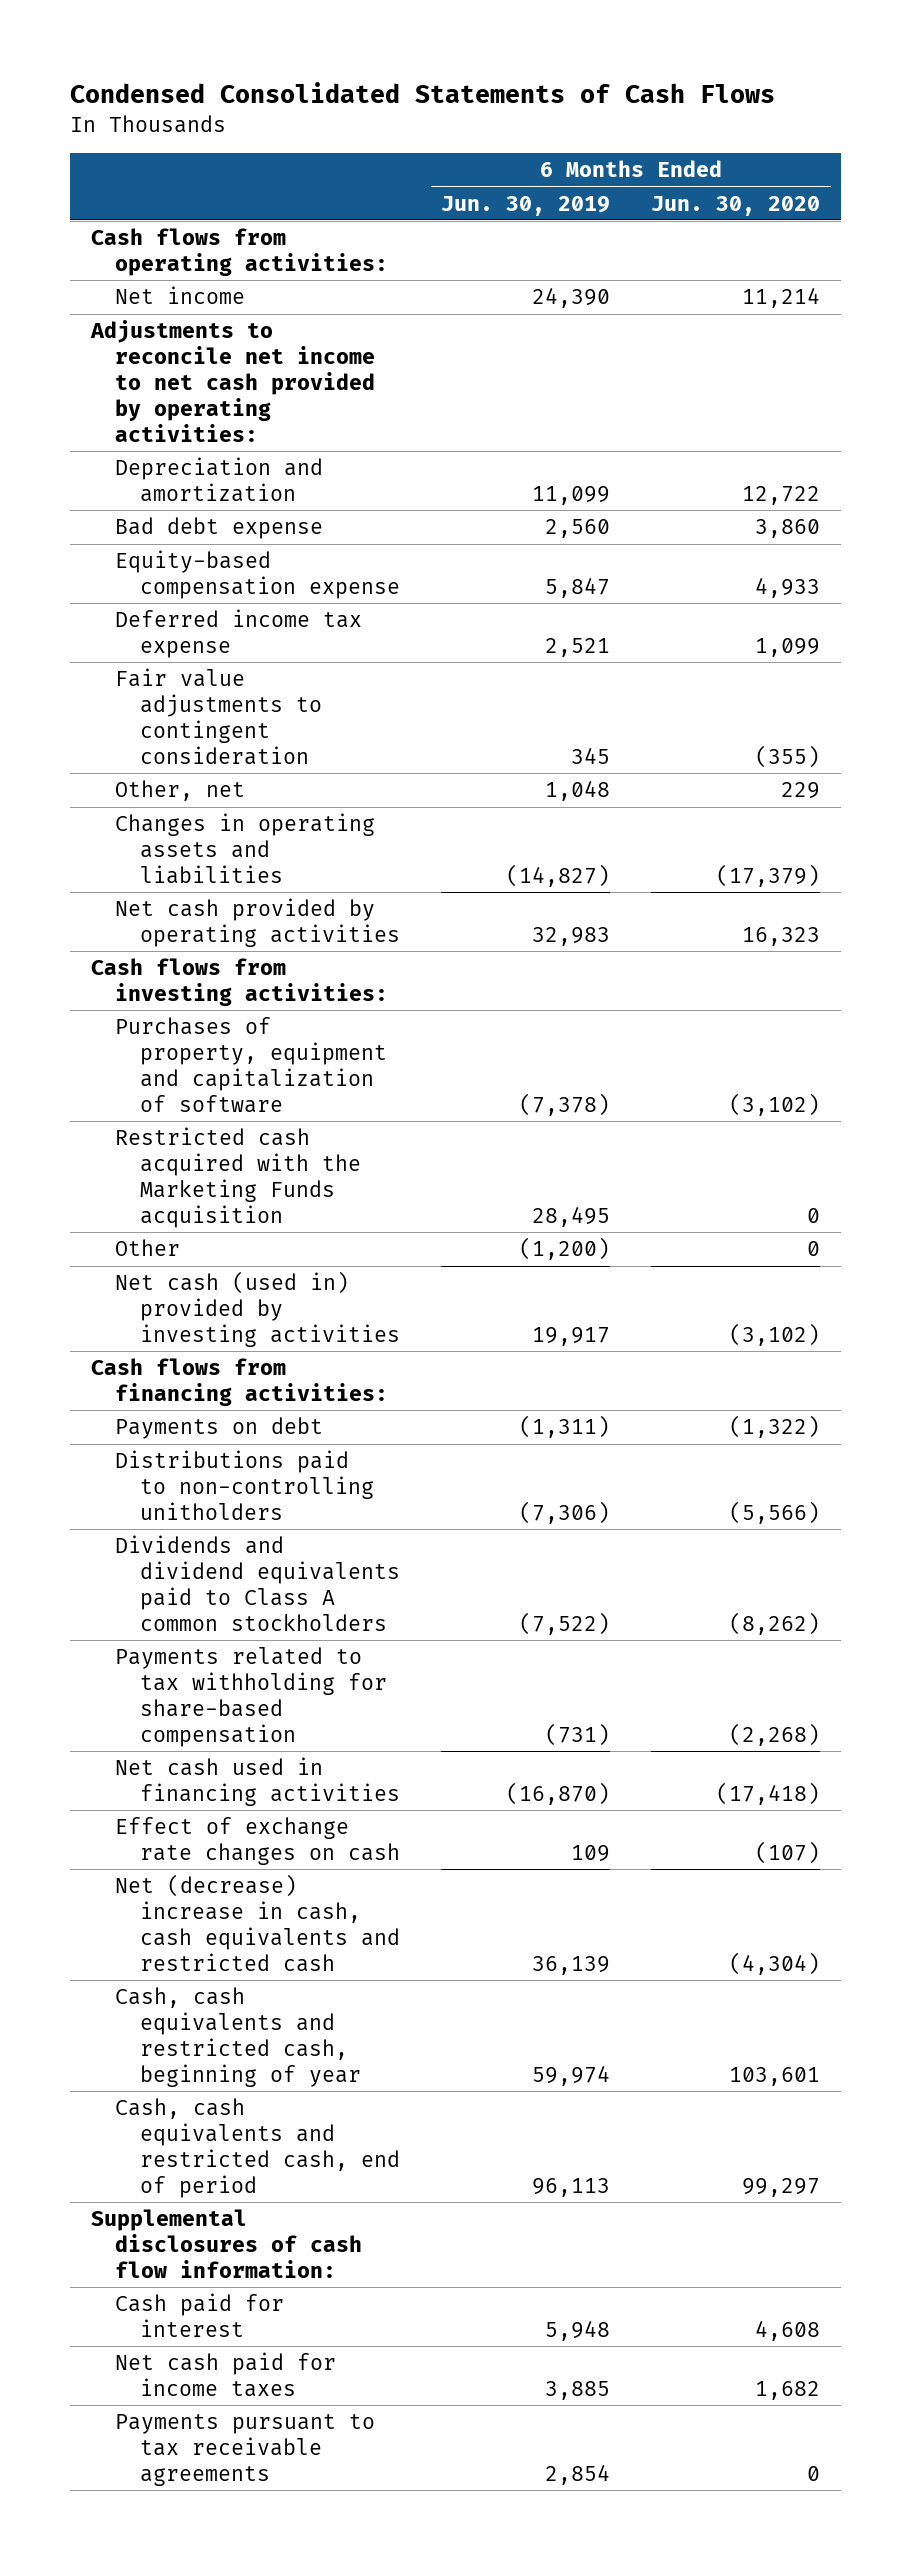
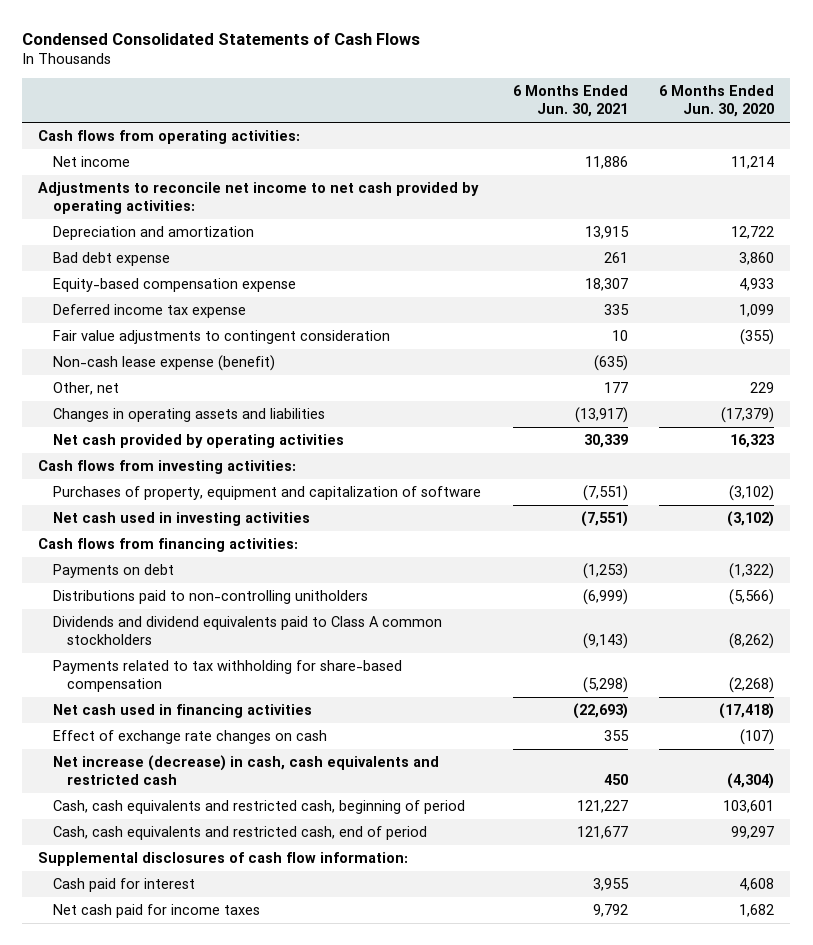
[440,195,610,216] Jun. 30, 2019 -> none
none -> [512,85,628,118] 6 Months Ended Jun. 30, 2021
none -> [52,355,275,372] Non-cash lease expense (benefit)
[115,1127,361,1229] Restricted cash acquired with the Marketing Funds acquisition -> none
[115,1239,181,1257] Other -> none
[115,1271,400,1348] Net cash (used in) provided by investing activities -> [52,512,310,527] Net cash used in investing activities
[115,1874,400,1973] Net (decrease) increase in cash, cash equivalents and restricted cash -> [52,755,439,786] Net increase (decrease) in cash, cash equivalents and restricted cash
[115,1987,361,2088] Cash, cash equivalents and restricted cash, beginning of year -> [52,800,465,815] Cash, cash equivalents and restricted cash, beginning of period
[115,2414,376,2487] Payments pursuant to tax receivable agreements -> none

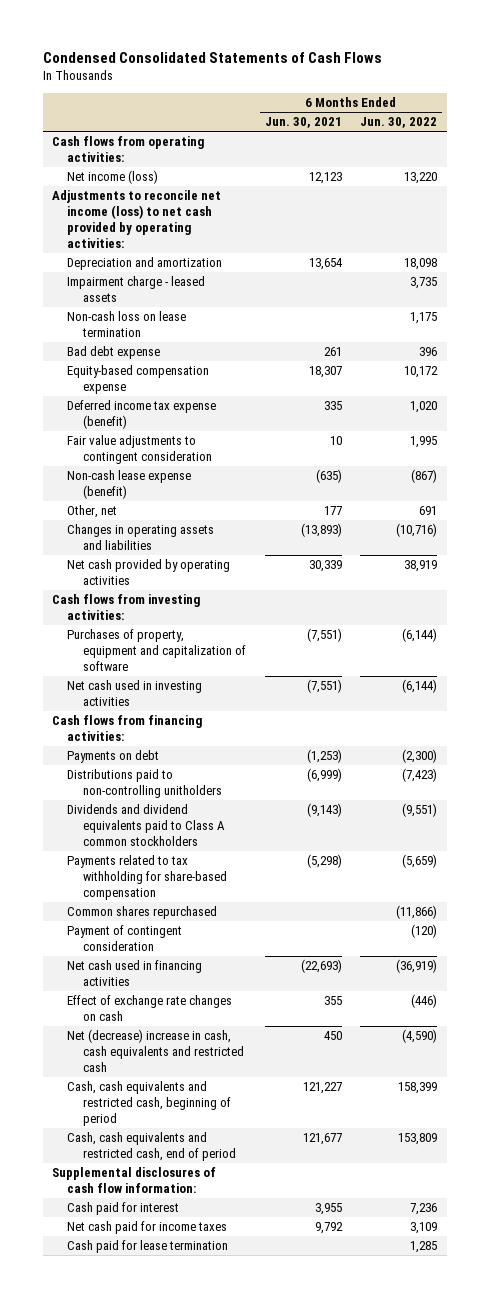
[659,85,775,118] 6 Months Ended Jun. 30, 2020 -> none
none -> [360,117,438,129] Jun. 30, 2022
[52,156,130,168] Net income -> [67,170,159,185] Net income (loss)
[584,156,628,170] 11,886 -> [308,172,342,185] 12,123
[38,182,480,215] Adjustments to reconcile net income to net cash provided by operating activities: -> [52,190,222,248] Adjustments to reconcile net income (loss) to net cash provided by operating activities:
[584,226,629,240] 13,915 -> [308,258,343,271] 13,654
none -> [67,276,206,302] Impairment charge - leased assets
none -> [67,311,187,337] Non-cash loss on lease termination
[52,304,246,319] Deferred income tax expense -> [67,400,217,429] Deferred income tax expense (benefit)
[574,407,628,424] (13,917) -> [300,523,342,538] (13,893)
none -> [67,906,218,920] Common shares repurchased
none -> [67,925,183,951] Payment of contingent consideration
[52,755,439,786] Net increase (decrease) in cash, cash equivalents and restricted cash -> [67,1029,244,1072] Net (decrease) increase in cash, cash equivalents and restricted cash
none -> [67,1240,229,1254] Cash paid for lease termination

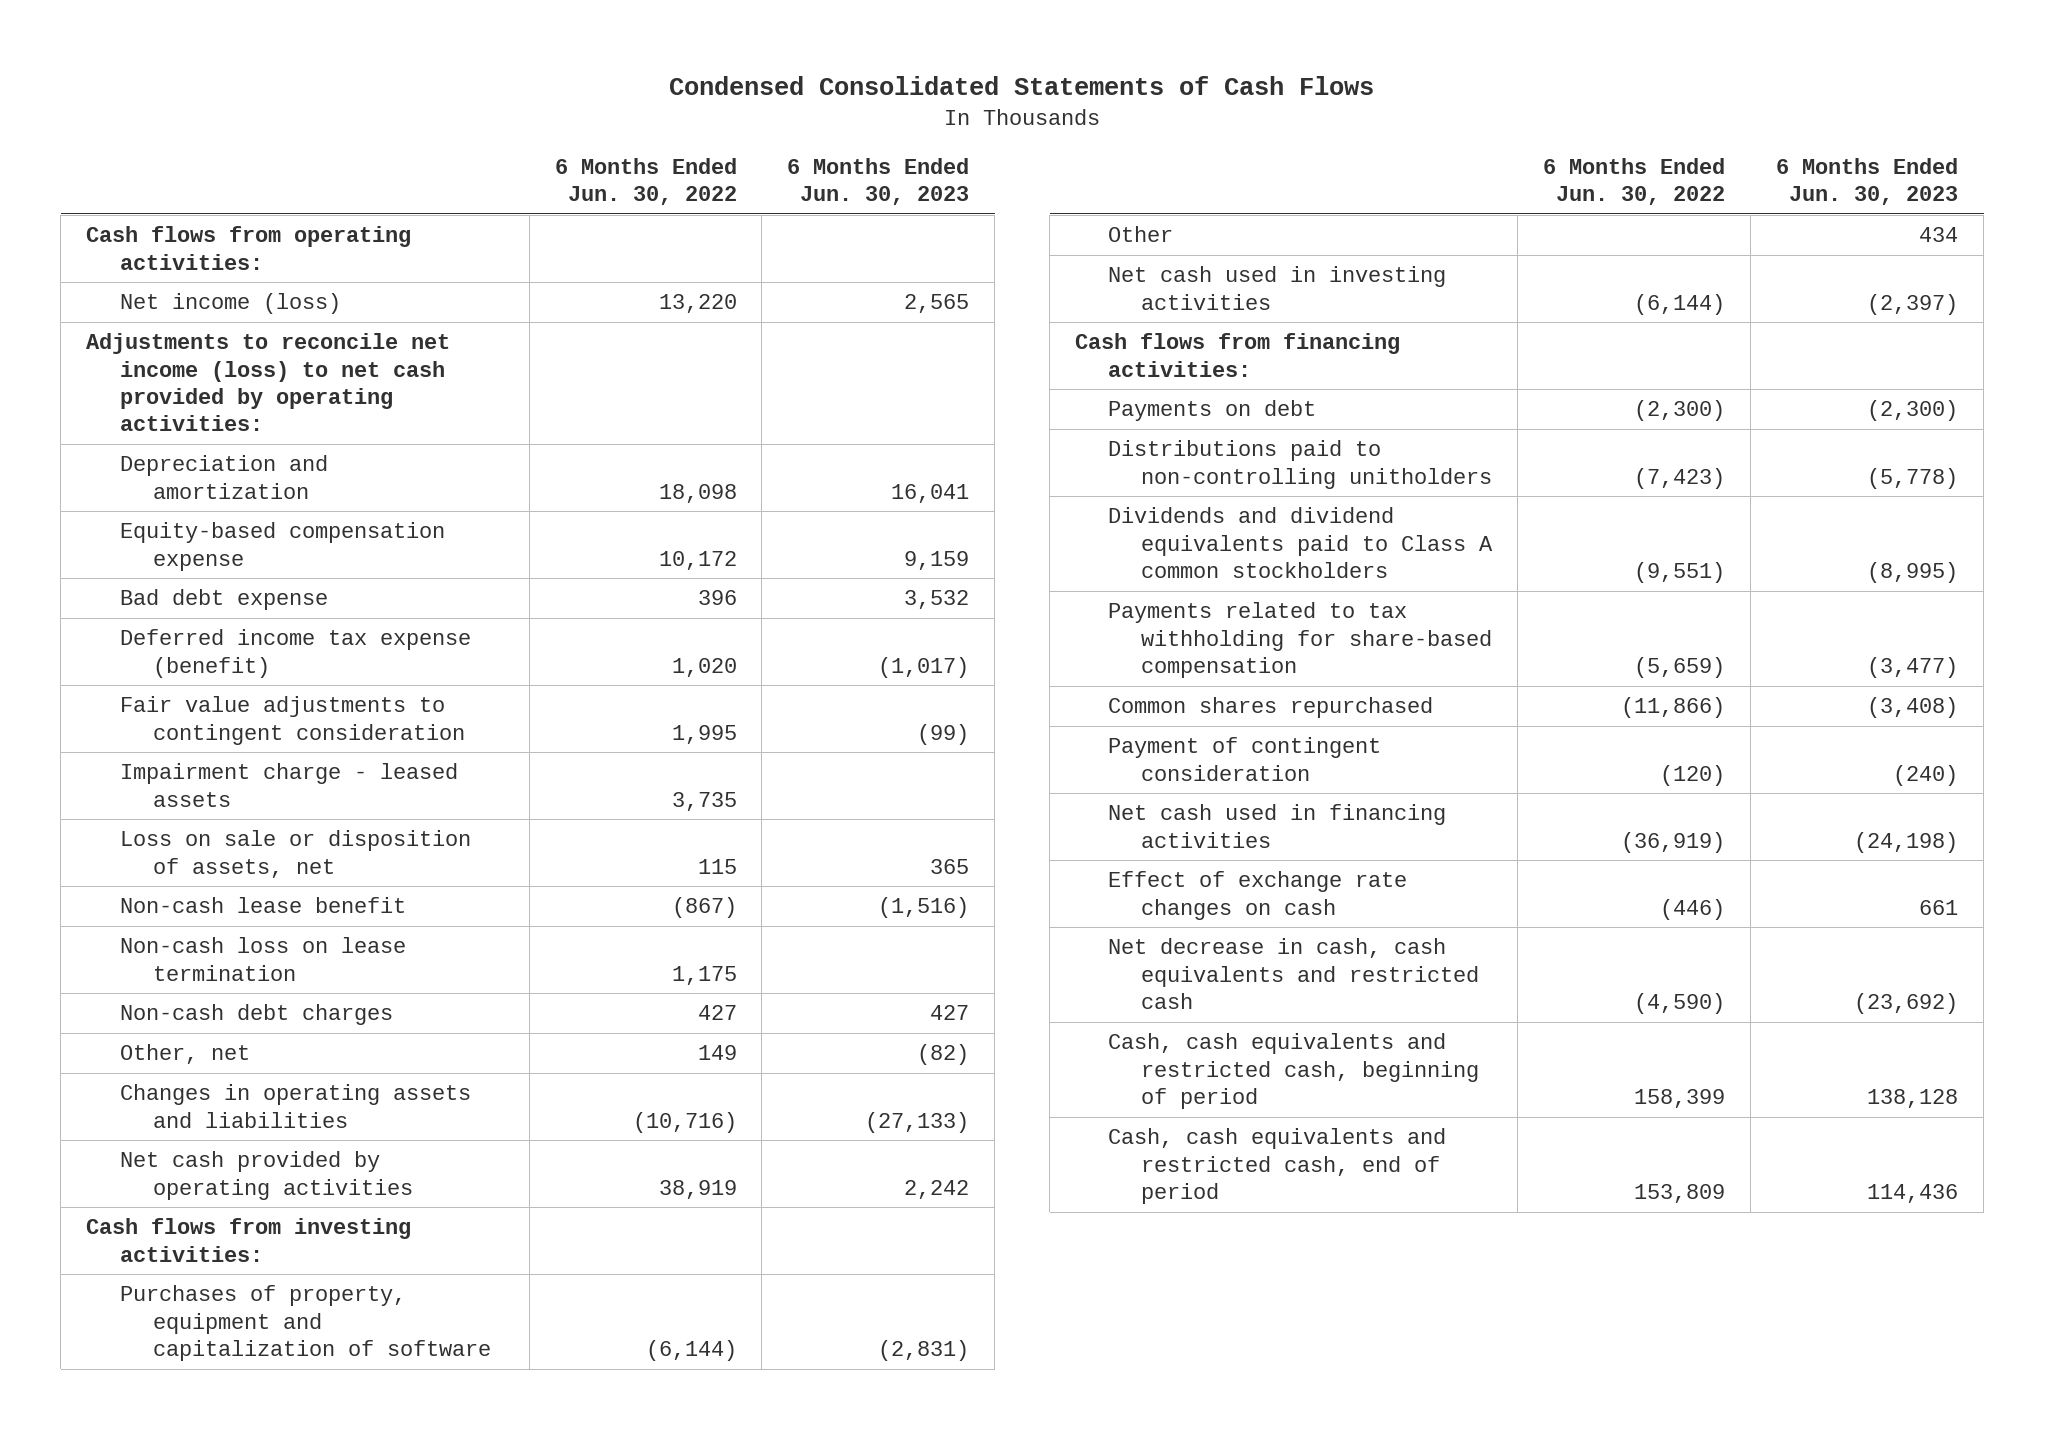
[264,117,342,129] Jun. 30, 2021 -> none
none -> [787,157,970,206] 6 Months Ended Jun. 30, 2023
[67,346,161,360] Bad debt expense -> [119,589,328,611] Bad debt expense
[67,276,206,302] Impairment charge - leased assets -> [119,763,458,807] Impairment charge - leased assets
none -> [119,830,471,878] Loss on sale or disposition of assets, net
[67,470,192,499] Non-cash lease expense (benefit) -> [119,897,406,914] Non-cash lease benefit
[67,311,187,337] Non-cash loss on lease termination -> [119,937,406,981] Non-cash loss on lease termination
none -> [119,1004,393,1026] Non-cash debt charges
[419,506,438,516] 691 -> [697,1045,737,1061] 149
none -> [1108,226,1174,243] Other
[67,1029,244,1072] Net (decrease) increase in cash, cash equivalents and restricted cash -> [1108,938,1480,1009] Net decrease in cash, cash equivalents and restricted cash
[52,1167,217,1193] Supplemental disclosures of cash flow information: -> none
[67,1202,180,1216] Cash paid for interest -> none
[67,1221,228,1235] Net cash paid for income taxes -> none
[67,1240,229,1254] Cash paid for lease termination -> none

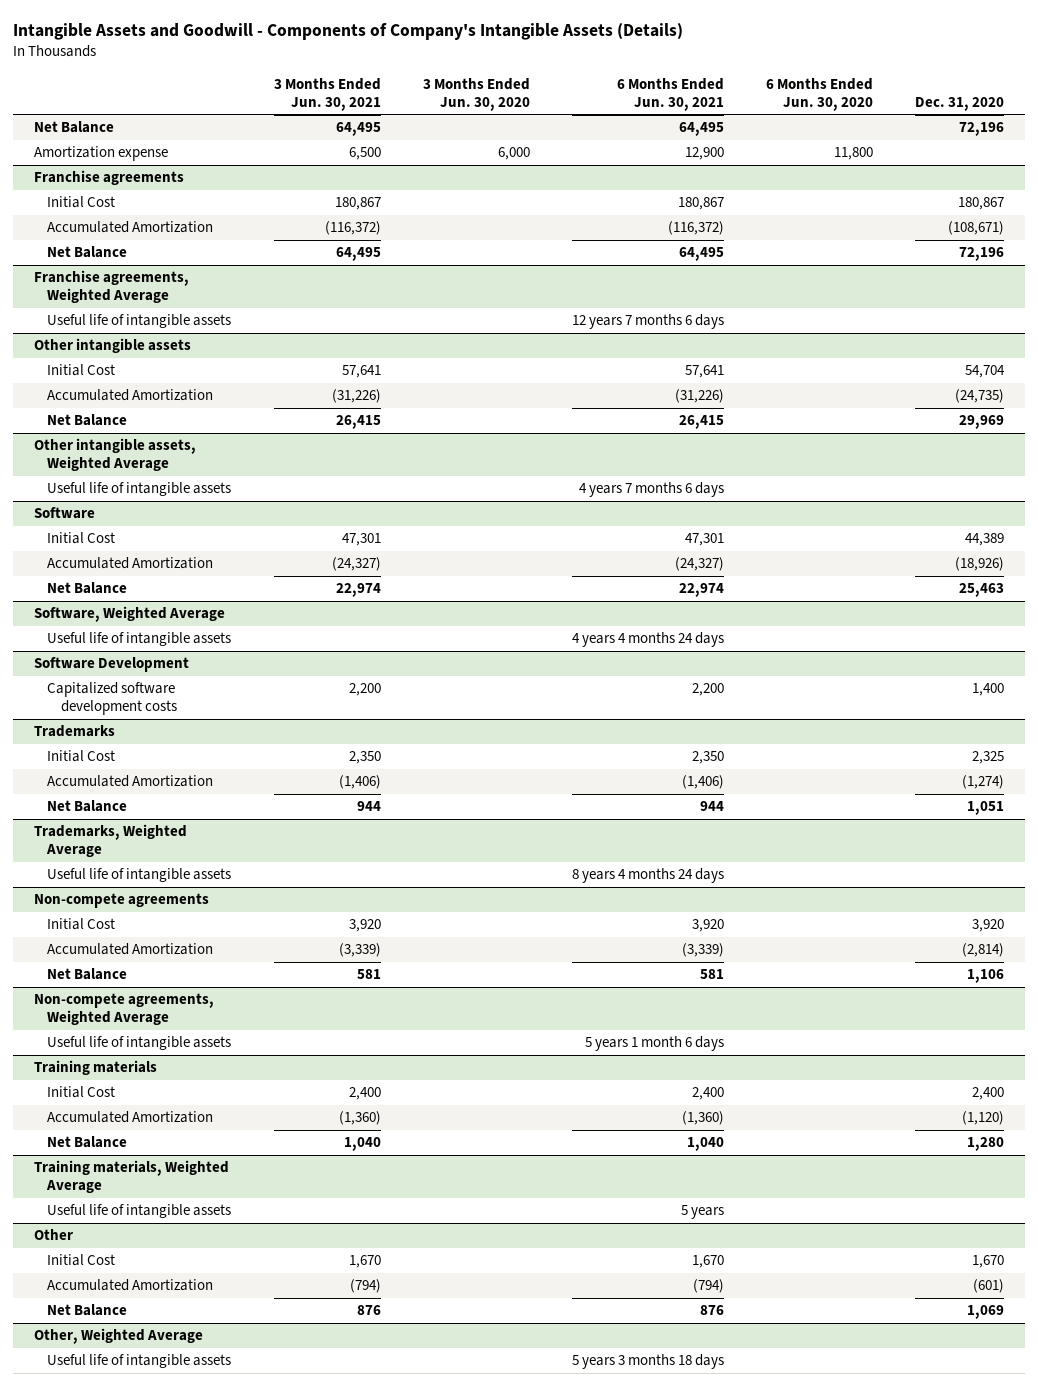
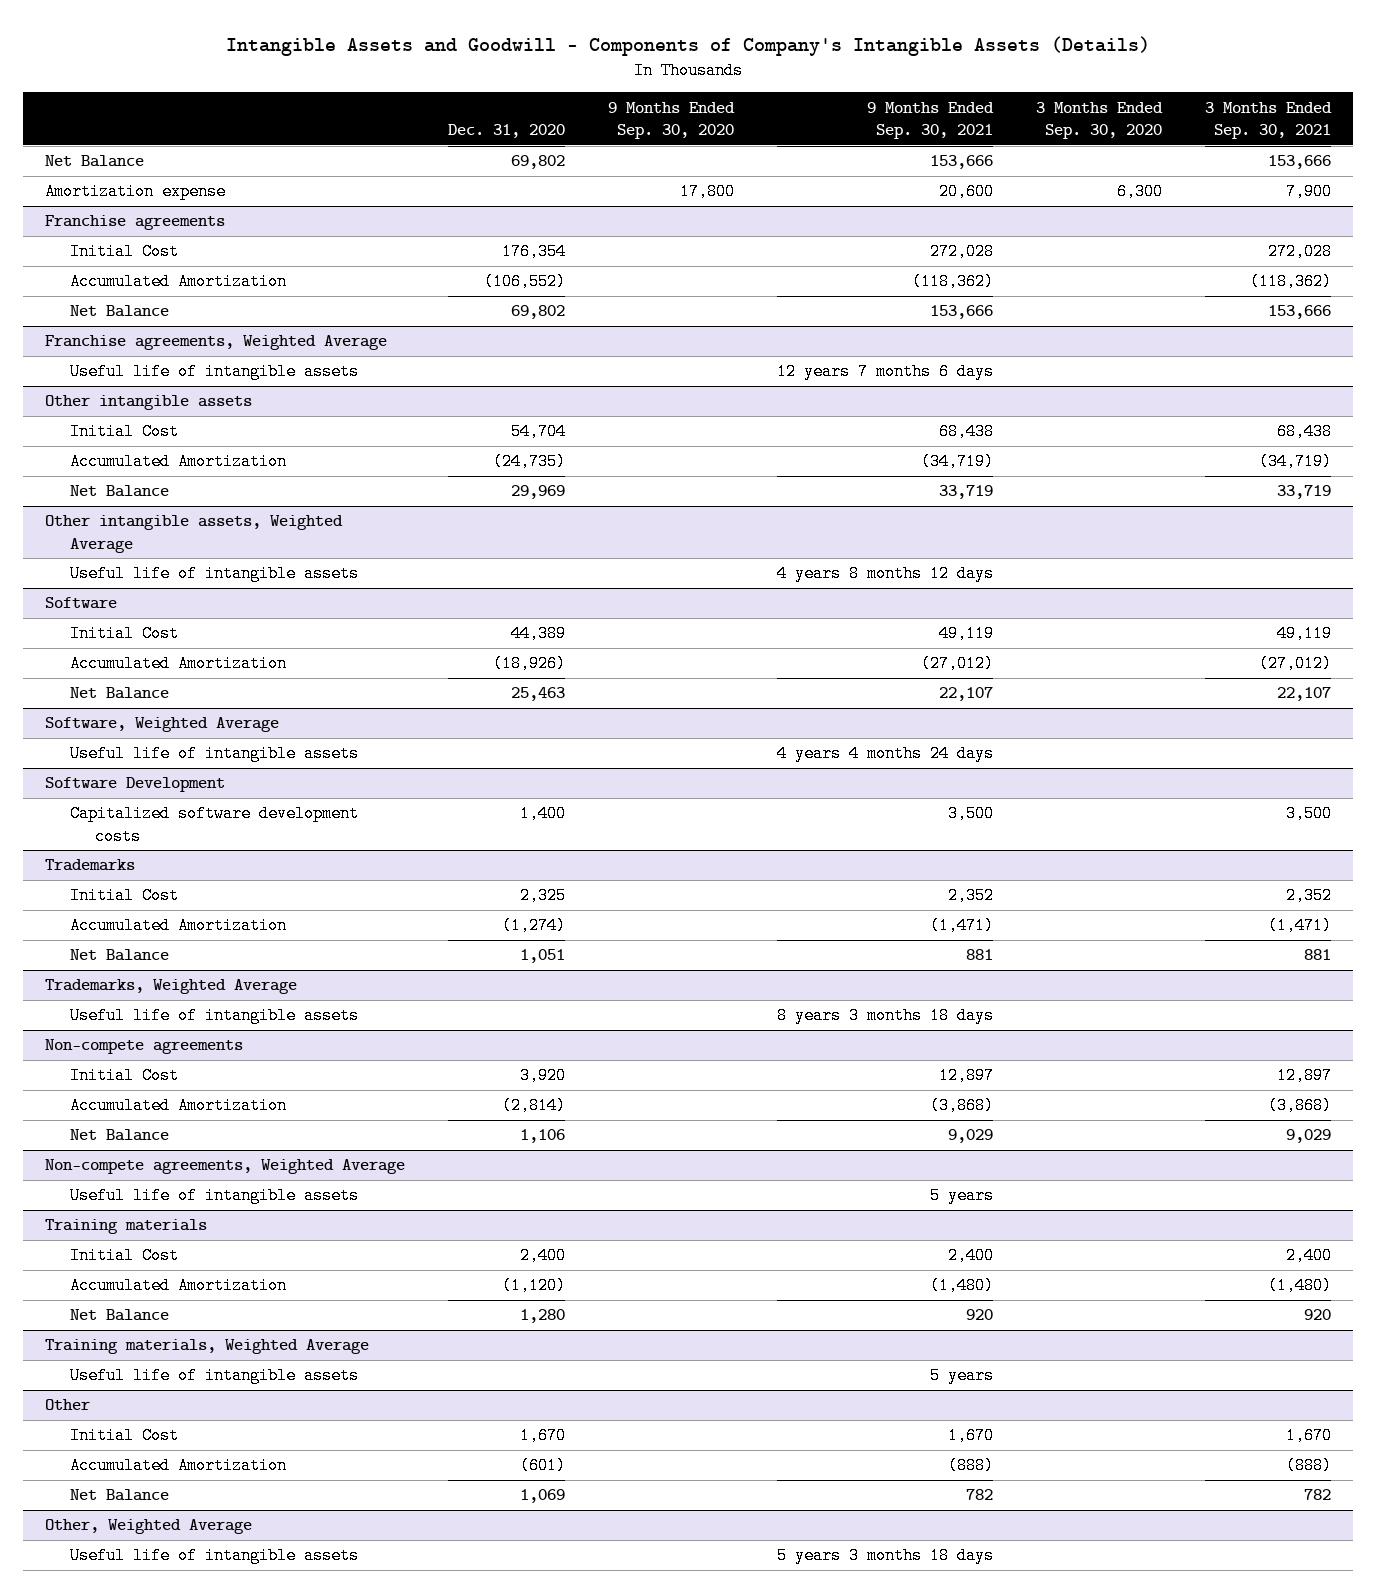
[273,77,381,111] 3 Months Ended Jun. 30, 2021 -> none
[422,77,530,111] 3 Months Ended Jun. 30, 2020 -> none
[616,77,724,111] 6 Months Ended Jun. 30, 2021 -> none
[765,77,873,111] 6 Months Ended Jun. 30, 2020 -> none
none -> [608,101,736,139] 9 Months Ended Sep. 30, 2020
none -> [867,101,995,139] 9 Months Ended Sep. 30, 2021
none -> [1036,101,1164,139] 3 Months Ended Sep. 30, 2020
none -> [1205,101,1333,139] 3 Months Ended Sep. 30, 2021
[958,122,1004,137] 72,196 -> [510,155,565,170] 69,802
[957,197,1004,211] 180,867 -> [501,243,566,261] 176,354
[947,221,1004,236] (108,671) -> [483,273,566,291] (106,552)
[958,247,1004,262] 72,196 -> [510,305,565,320] 69,802

